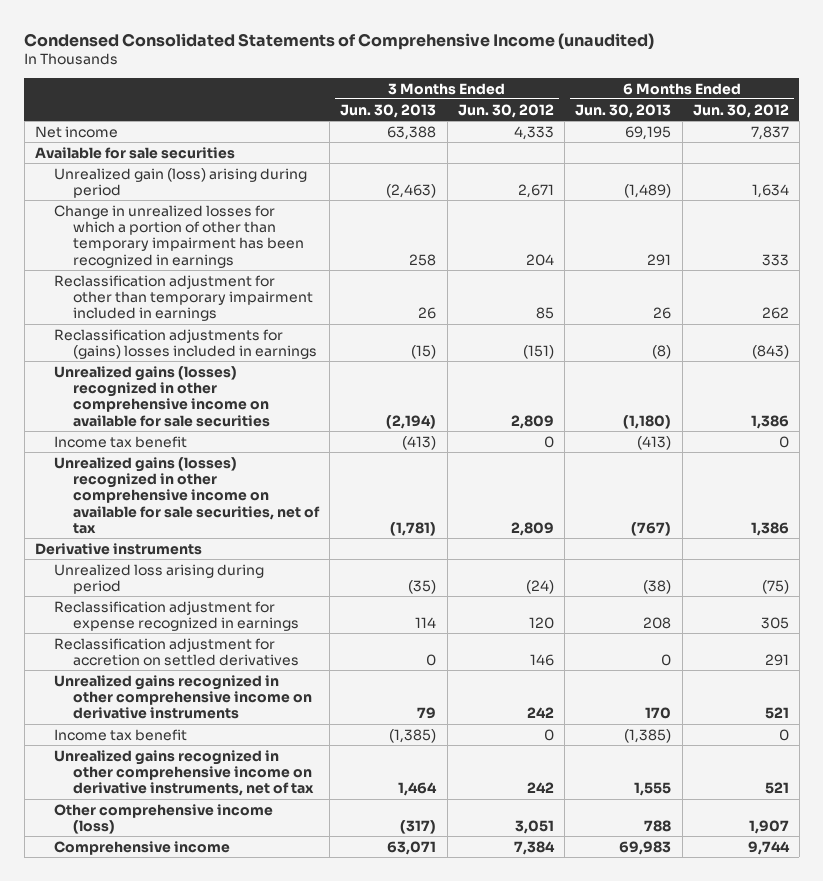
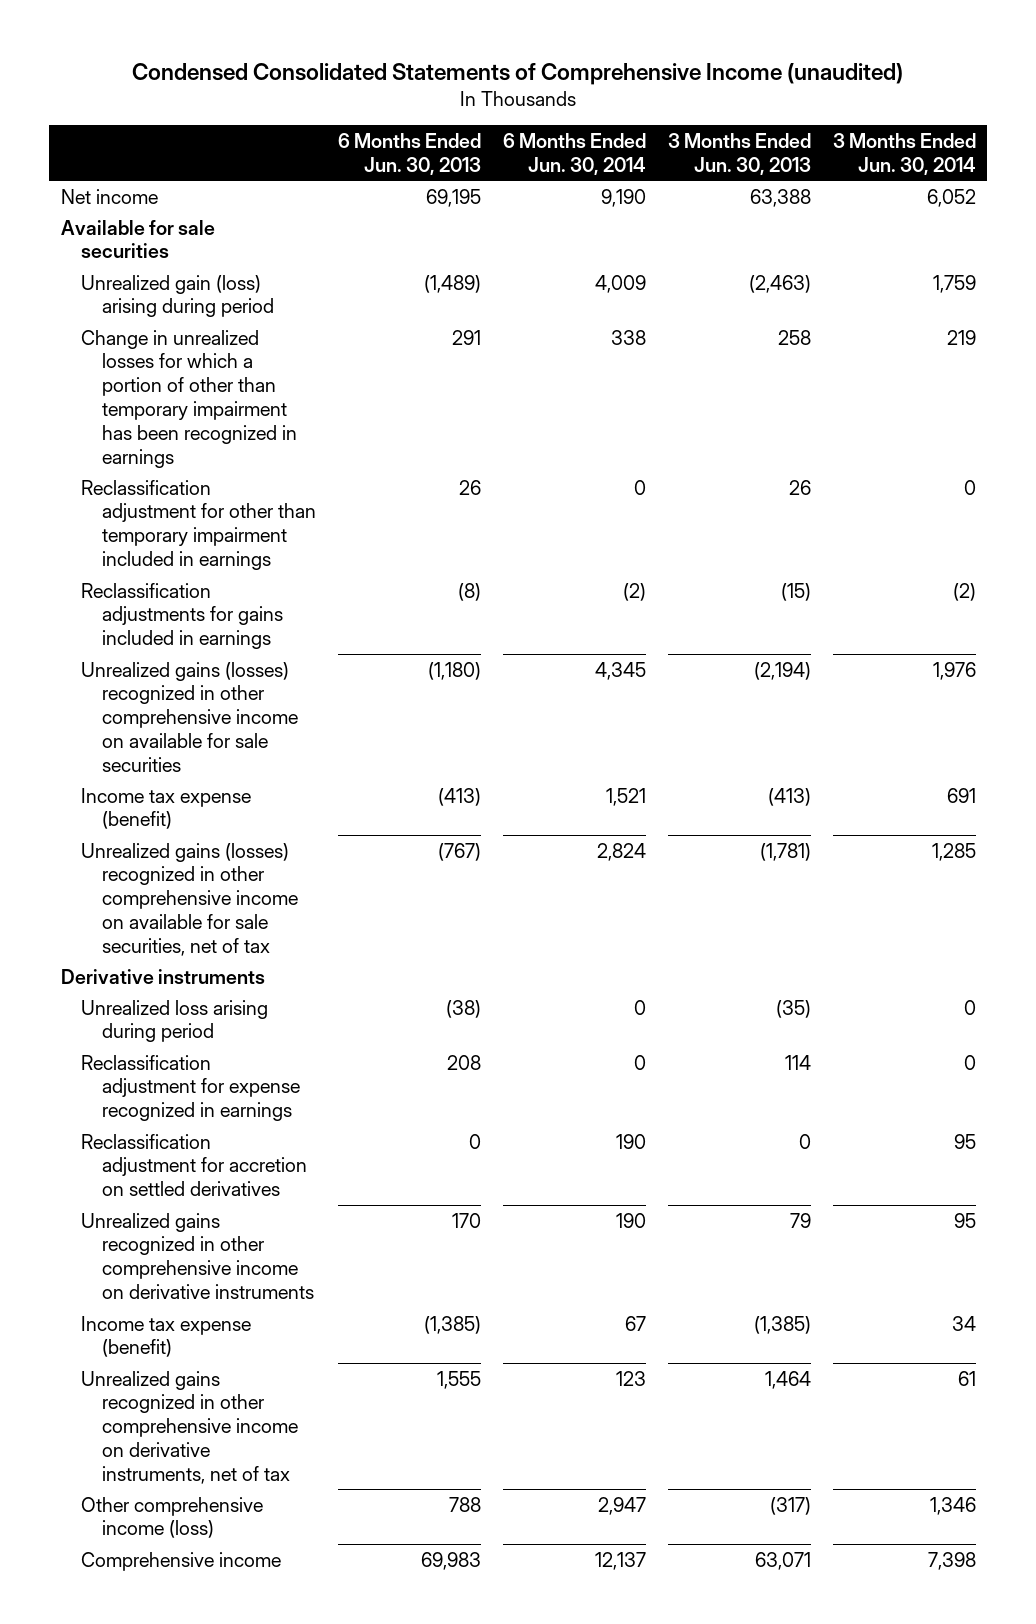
[457,103,554,118] Jun. 30, 2012 -> none
[692,103,789,118] Jun. 30, 2012 -> none
none -> [502,132,646,175] 6 Months Ended Jun. 30, 2014
none -> [832,132,976,175] 3 Months Ended Jun. 30, 2014
[53,328,318,359] Reclassification adjustments for (gains) losses included in earnings -> [81,582,283,650] Reclassification adjustments for gains included in earnings
[53,435,187,448] Income tax benefit -> [81,787,252,830] Income tax expense (benefit)
[53,728,187,741] Income tax benefit -> [81,1315,252,1358] Income tax expense (benefit)

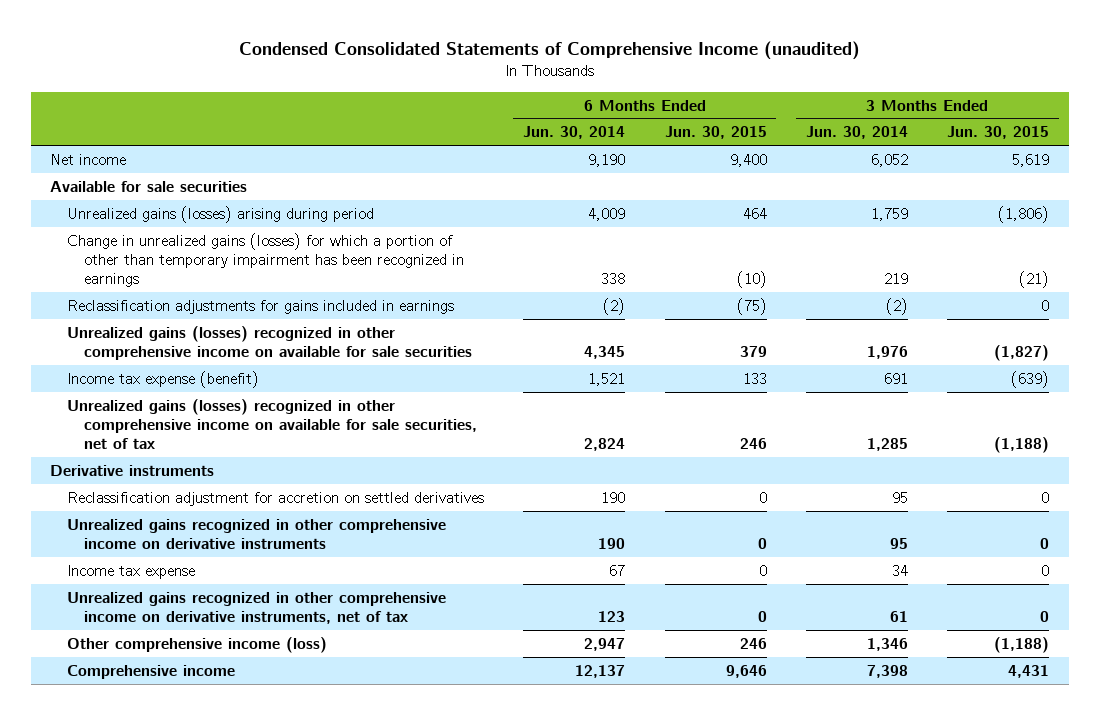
[337,132,481,175] 6 Months Ended Jun. 30, 2013 -> none
[667,132,811,175] 3 Months Ended Jun. 30, 2013 -> none
none -> [664,126,767,140] Jun. 30, 2015
none -> [947,126,1050,140] Jun. 30, 2015
[81,479,316,571] Reclassification adjustment for other than temporary impairment included in earnings -> none
[81,274,274,318] Unrealized gain (loss) arising during period -> [67,205,375,223] Unrealized gains (losses) arising during period
[81,329,297,468] Change in unrealized losses for which a portion of other than temporary impairment has been recognized in earnings -> [67,232,464,287] Change in unrealized gains (losses) for which a portion of other than temporary impairment has been recognized in earnings
[81,999,269,1043] Unrealized loss arising during period -> none
[81,1054,300,1122] Reclassification adjustment for expense recognized in earnings -> none
[81,1315,252,1358] Income tax expense (benefit) -> [67,564,196,579] Income tax expense

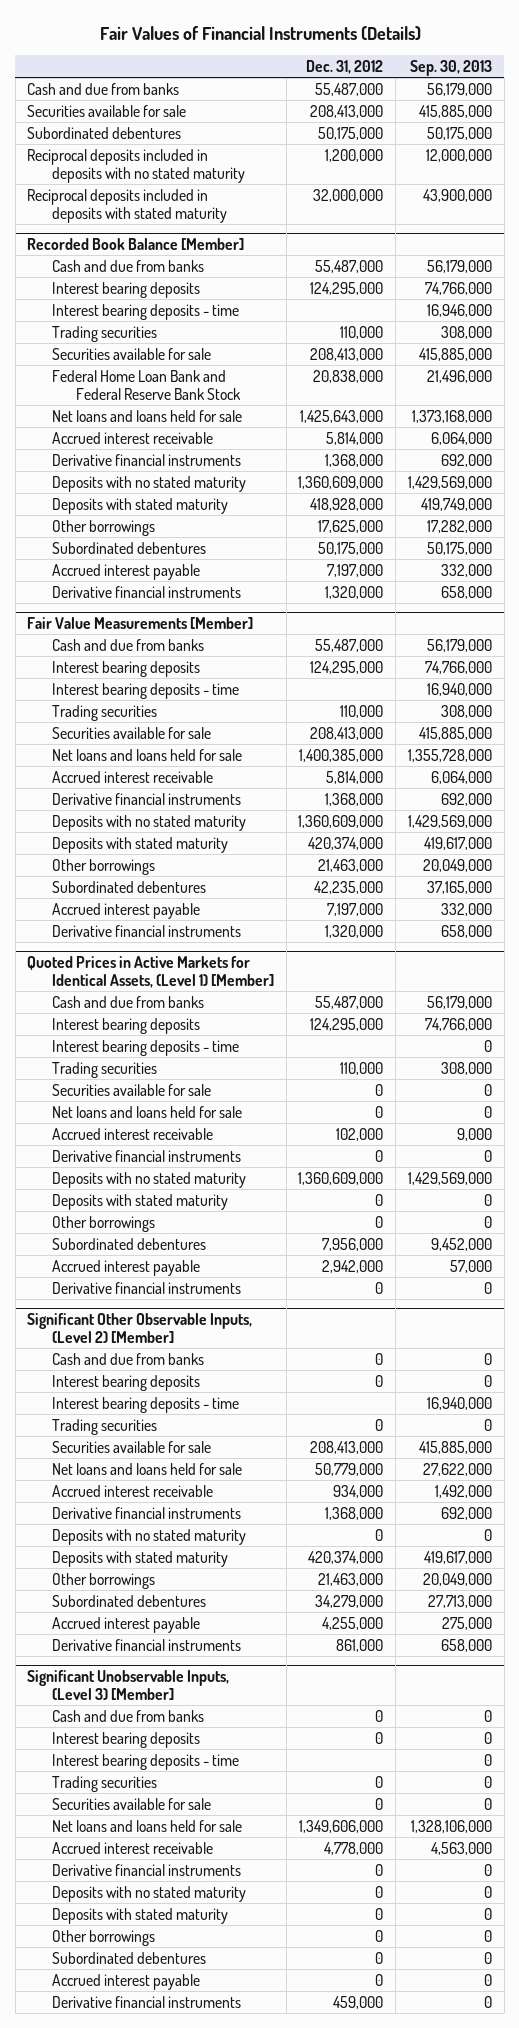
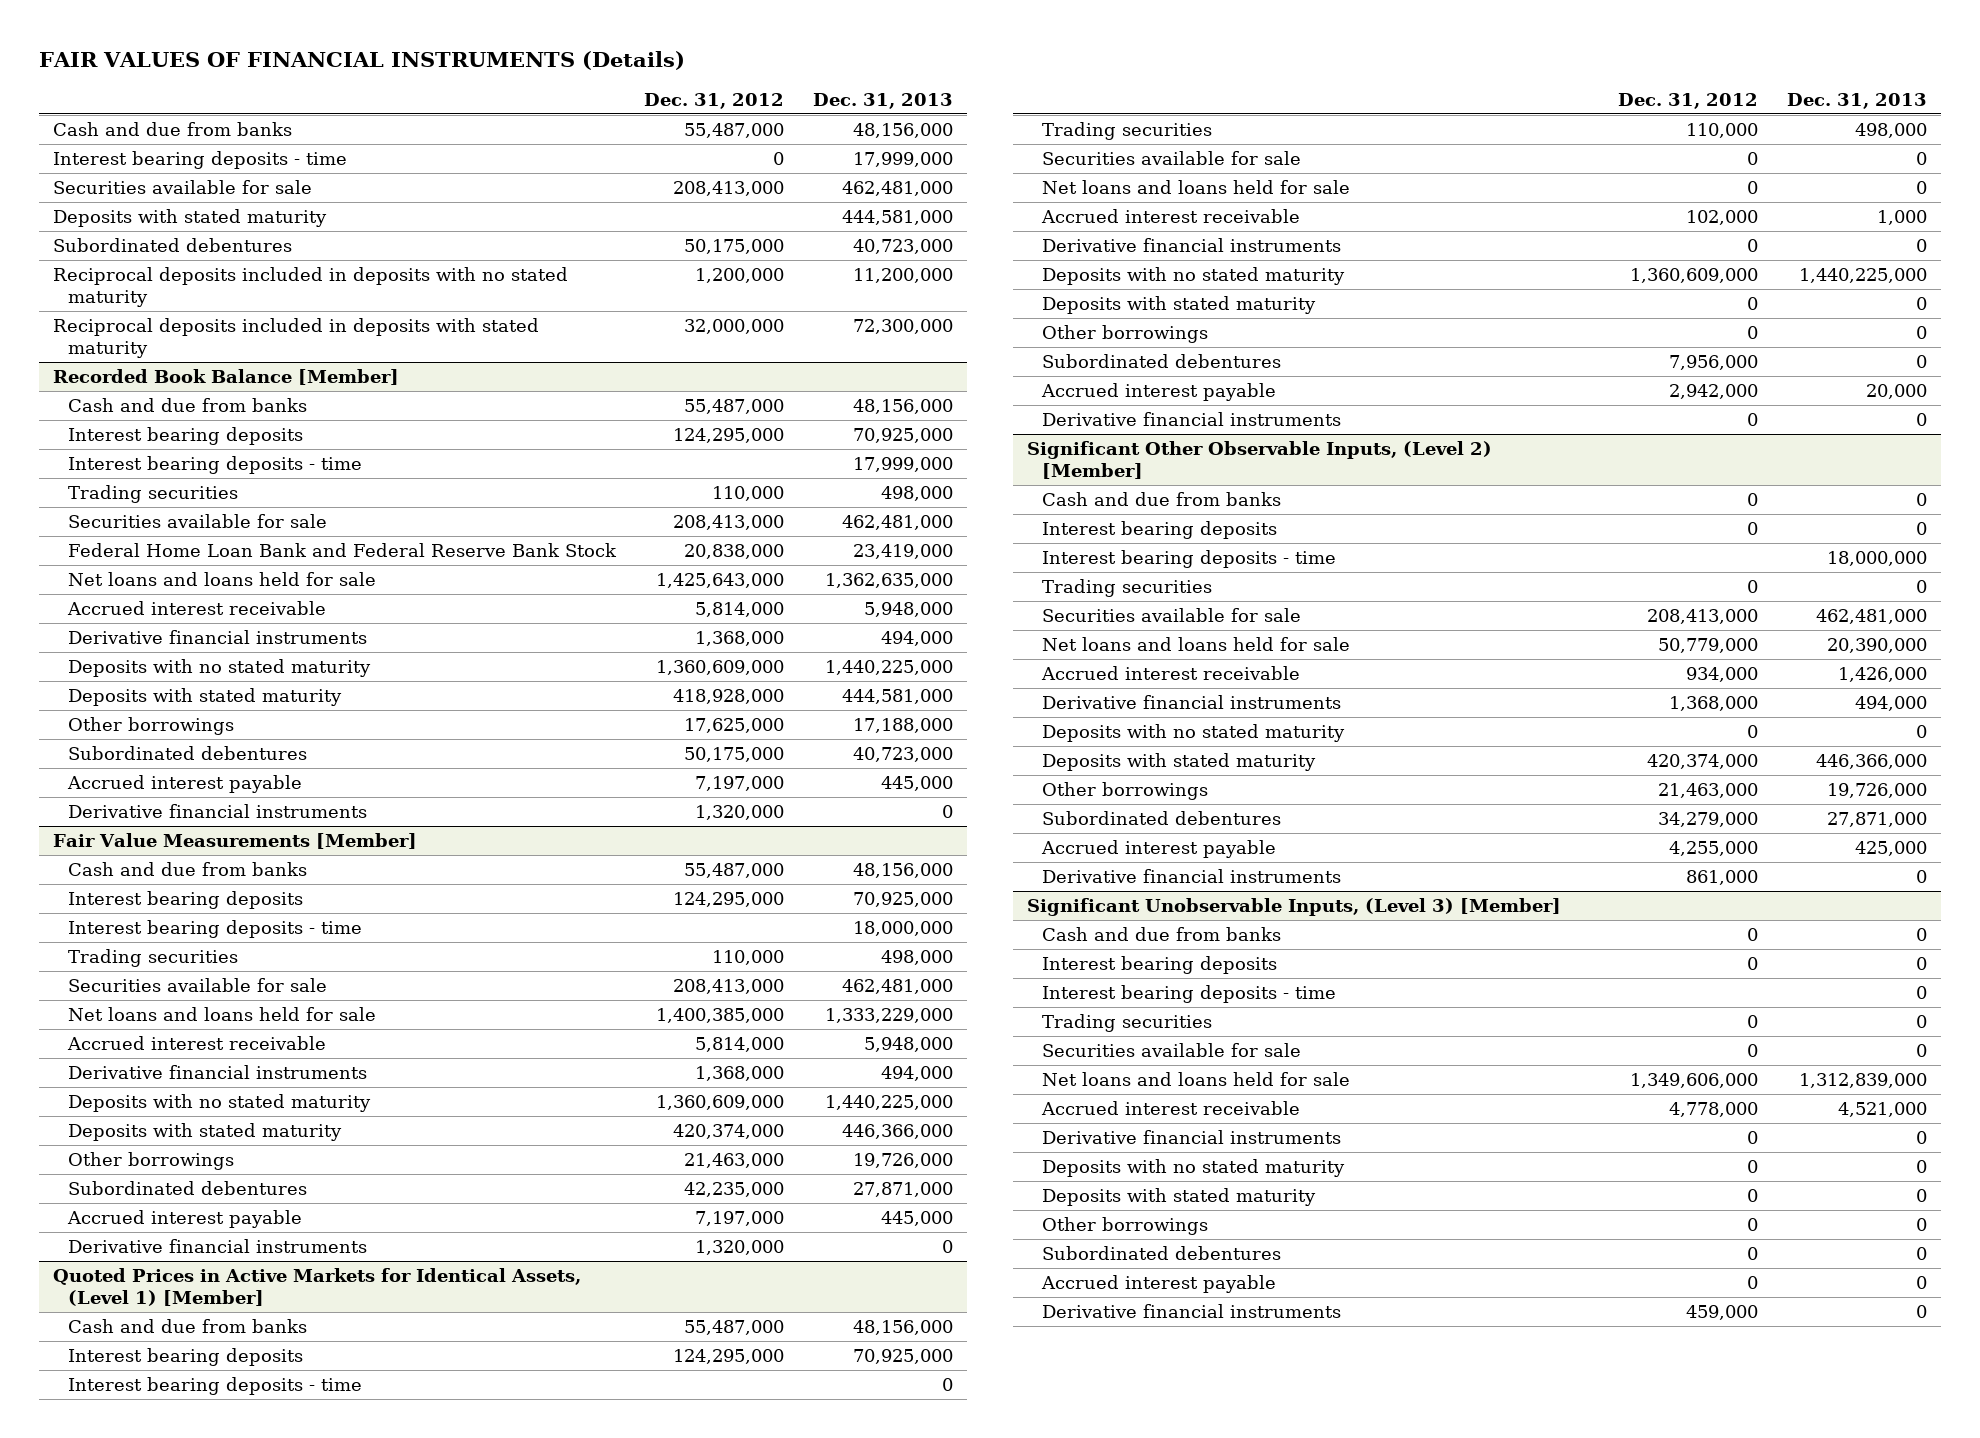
[99,25,421,41] Fair Values of Financial Instruments (Details) -> [38,50,685,70] FAIR VALUES OF FINANCIAL INSTRUMENTS (Details)
[410,60,493,77] Sep. 30, 2013 -> none
none -> [812,93,953,110] Dec. 31, 2013
none -> [52,151,347,170] Interest bearing deposits - time
none -> [52,209,327,228] Deposits with stated maturity

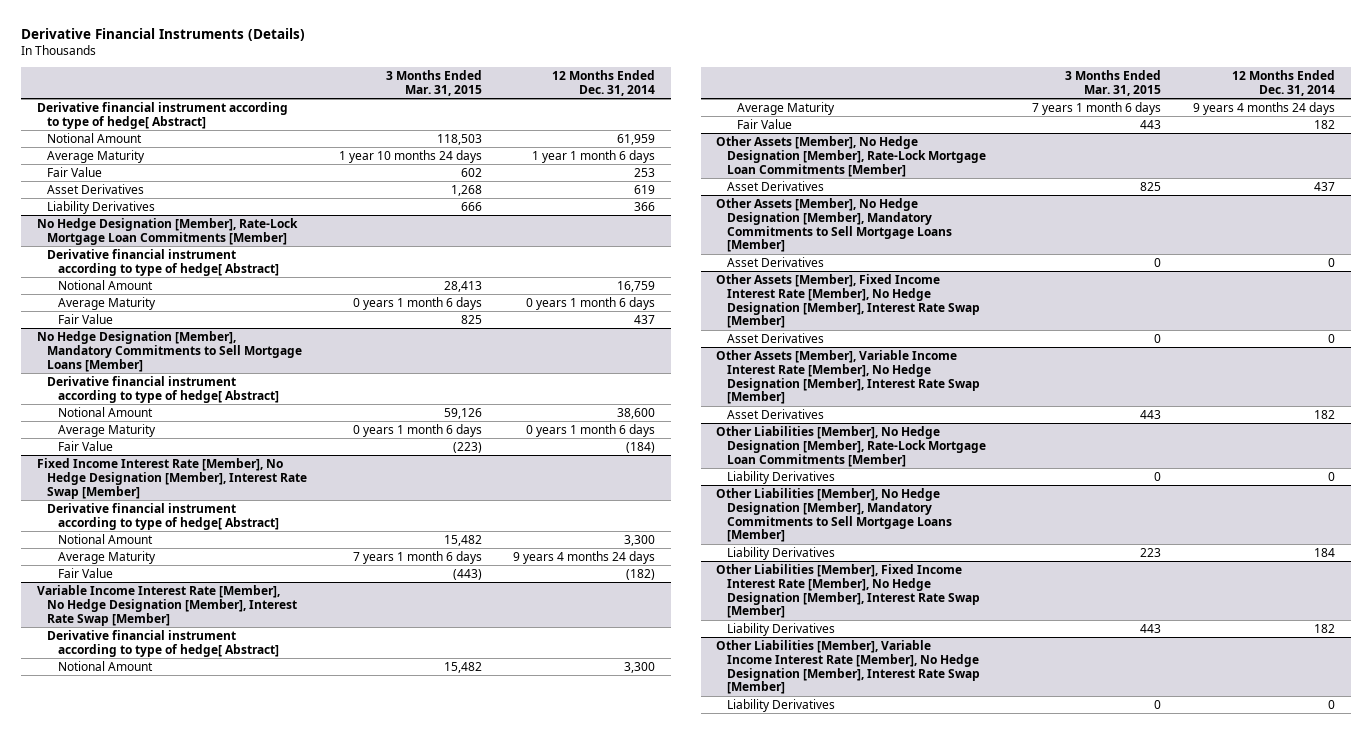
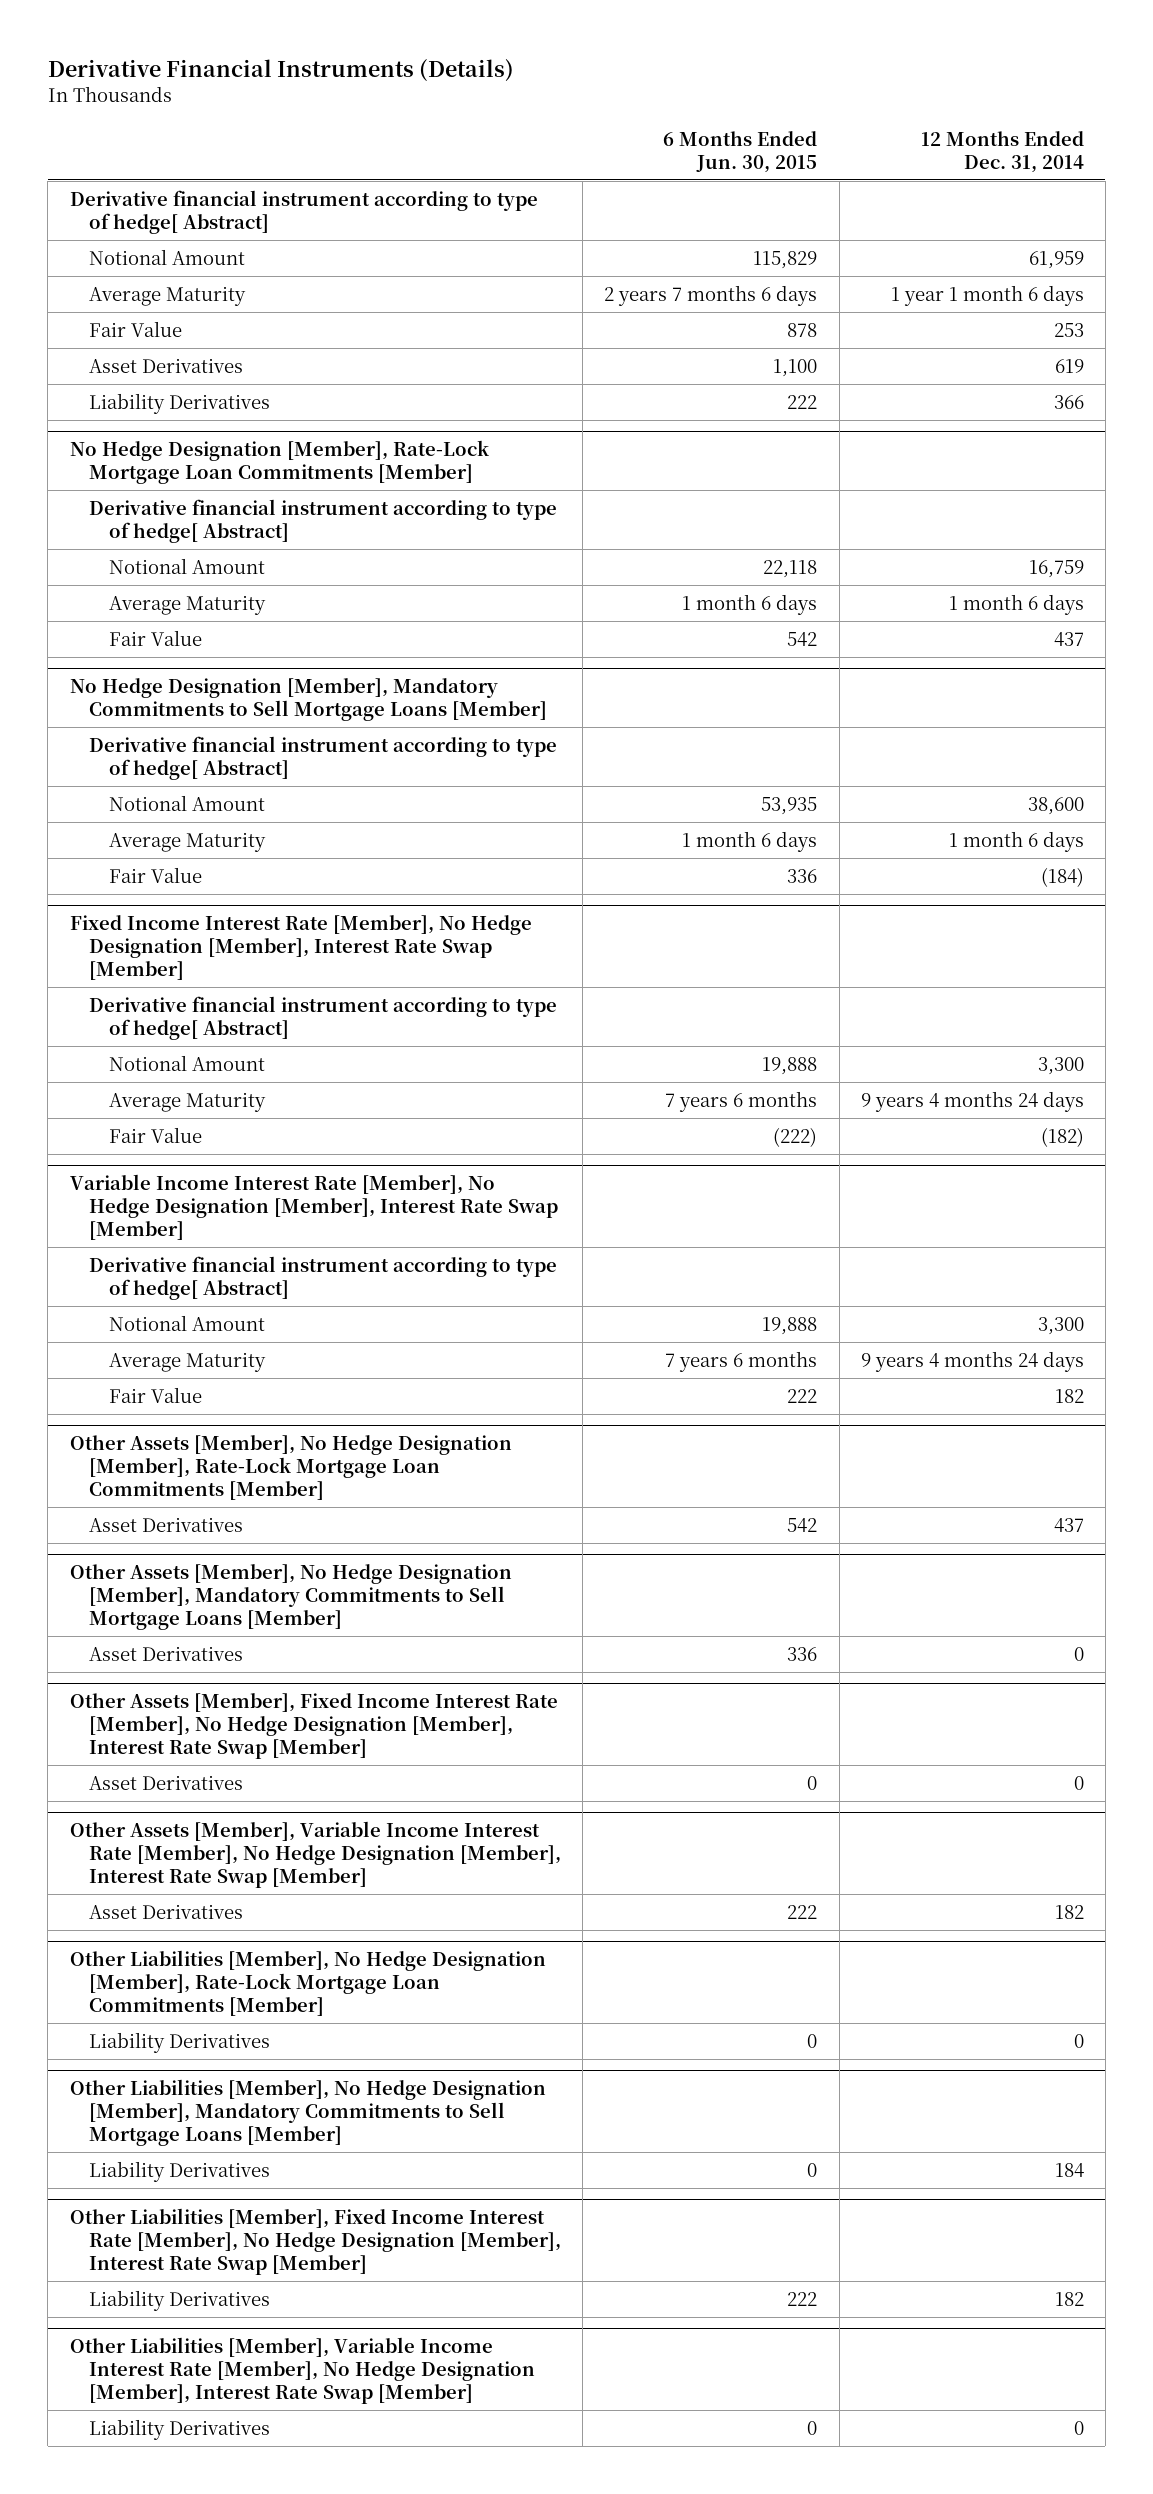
[385,69,482,96] 3 Months Ended Mar. 31, 2015 -> none
none -> [663,130,818,173] 6 Months Ended Jun. 30, 2015
[526,296,656,310] 0 years 1 month 6 days -> [948,593,1084,615] 1 month 6 days
[526,423,656,437] 0 years 1 month 6 days -> [948,830,1084,852] 1 month 6 days

